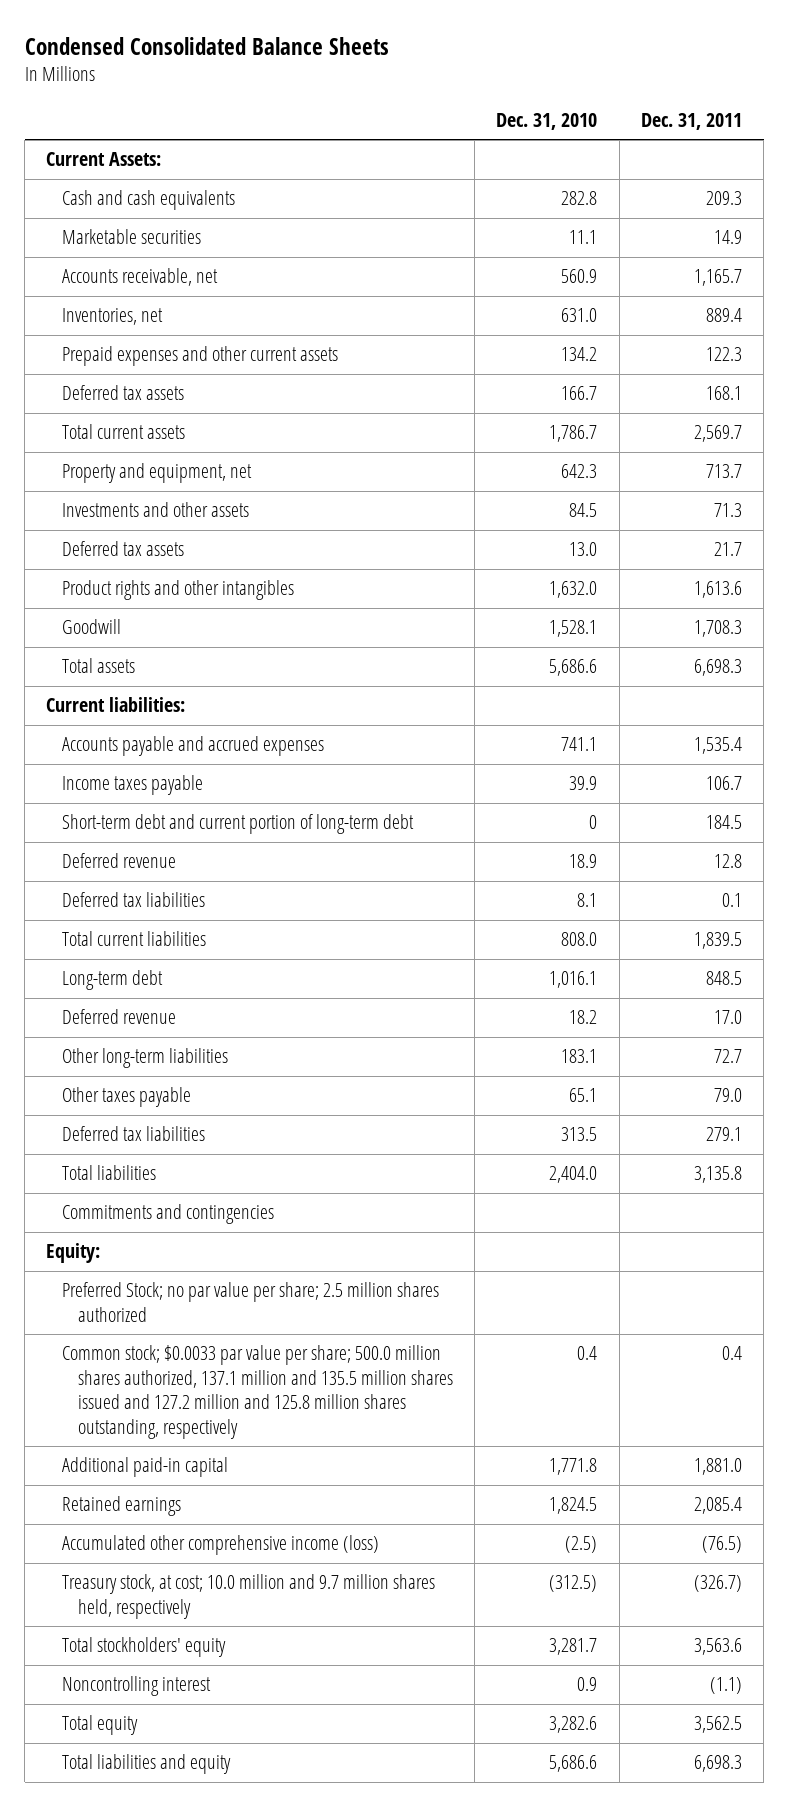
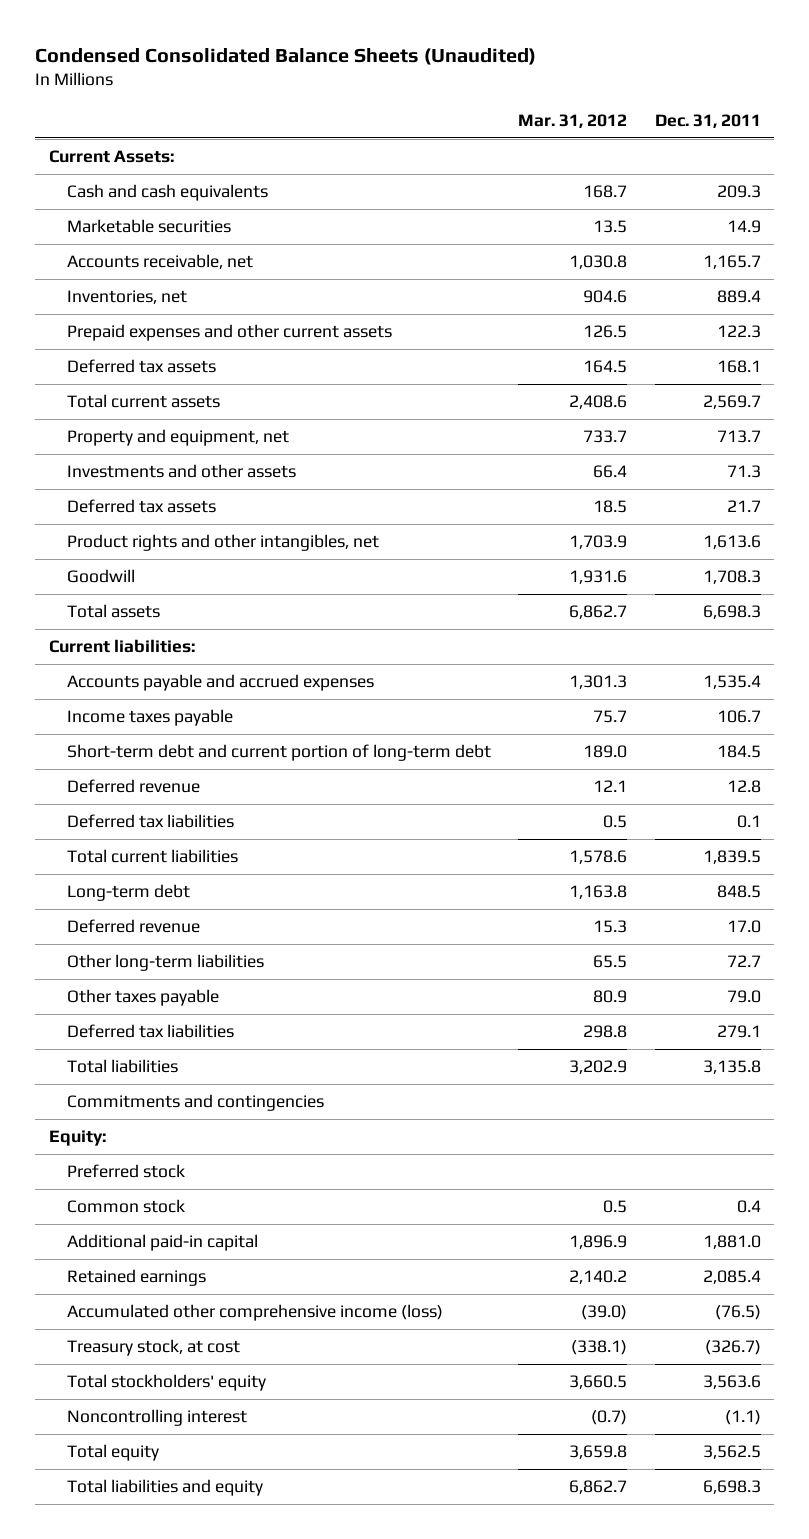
[24,36,389,55] Condensed Consolidated Balance Sheets -> [34,47,536,65] Condensed Consolidated Balance Sheets (Unaudited)
[496,112,598,130] Dec. 31, 2010 -> none
none -> [518,113,628,128] Mar. 31, 2012
[62,580,295,601] Product rights and other intangibles -> [66,534,379,552] Product rights and other intangibles, net
[62,1282,440,1322] Preferred Stock; no par value per share; 2.5 million shares authorized -> [66,1164,185,1179] Preferred stock
[62,1345,453,1439] Common stock; $0.0033 par value per share; 500.0 million shares authorized, 137.1 million and 135.5 million shares issued and 127.2 million and 125.8 million shares outstanding, respectively -> [66,1199,185,1214] Common stock
[62,1574,436,1619] Treasury stock, at cost; 10.0 million and 9.7 million shares held, respectively -> [66,1339,240,1357] Treasury stock, at cost

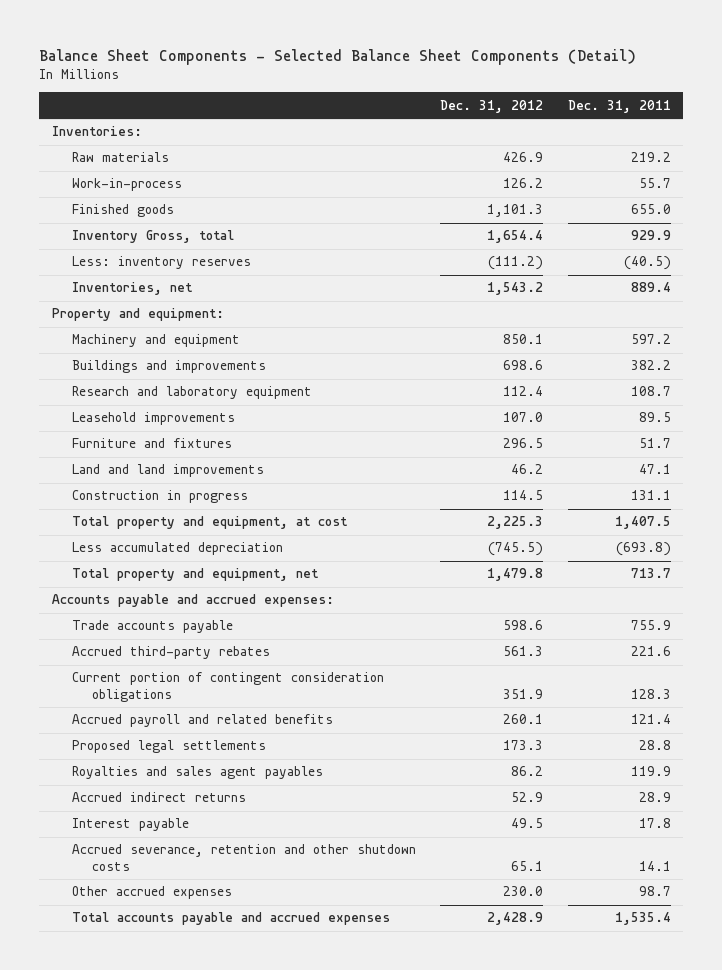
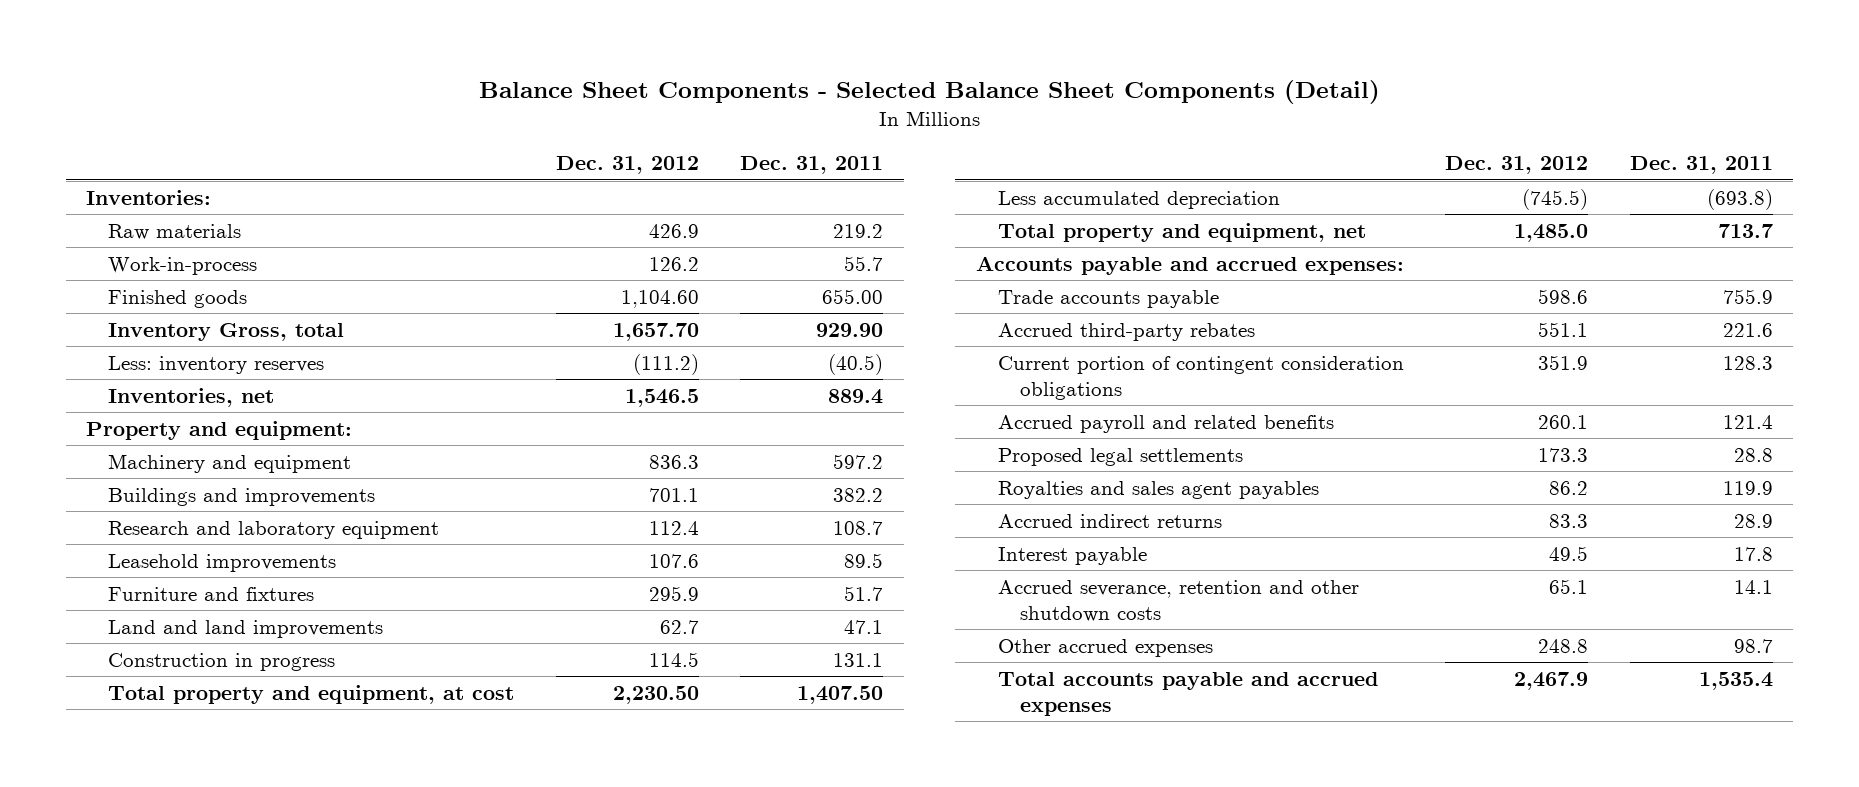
[487,204,544,218] 1,101.3 -> [620,289,699,308] 1,104.60
[630,204,671,215] 655.0 -> [821,288,883,304] 655.00
[487,230,544,244] 1,654.4 -> [612,322,699,341] 1,657.70
[630,230,671,241] 929.9 -> [815,322,883,337] 929.90
[487,282,544,296] 1,543.2 -> [624,388,699,407] 1,546.5
[503,334,544,345] 850.1 -> [648,454,699,469] 836.3
[503,360,544,371] 698.6 -> [648,487,699,502] 701.1
[503,412,544,423] 107.0 -> [648,553,699,568] 107.6
[503,438,544,449] 296.5 -> [648,585,699,601] 295.9
[511,464,544,475] 46.2 -> [659,619,699,634] 62.7
[487,516,544,530] 2,225.3 -> [612,685,699,704] 2,230.50
[614,516,671,530] 1,407.5 -> [796,685,883,704] 1,407.50
[487,568,544,582] 1,479.8 -> [1514,223,1589,242] 1,485.0
[503,646,544,657] 561.3 -> [1538,321,1589,337] 551.1
[511,792,544,803] 52.9 -> [1549,513,1589,528] 83.3
[503,886,544,897] 230.0 -> [1538,638,1589,653] 248.8
[487,912,544,926] 2,428.9 -> [1514,671,1589,690] 2,467.9

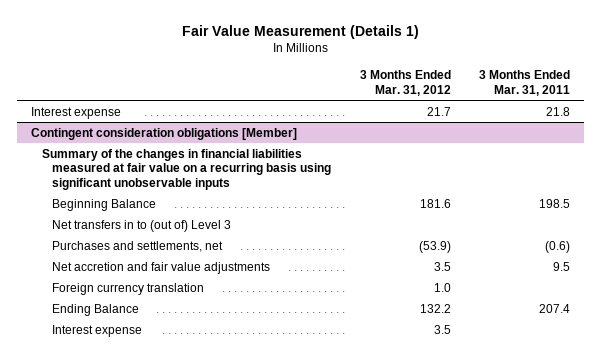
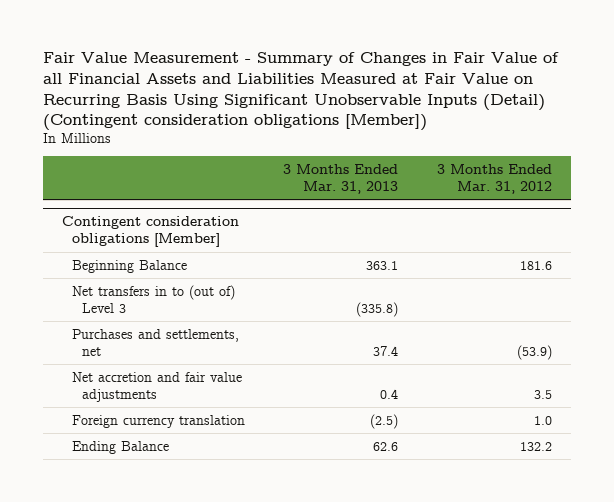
[181,24,419,39] Fair Value Measurement (Details 1) -> [42,52,559,132] Fair Value Measurement - Summary of Changes in Fair Value of all Financial Assets and Liabilities Measured at Fair Value on Recurring Basis Using Significant Unobservable Inputs (Detail) (Contingent consideration obligations [Member])
[478,70,570,97] 3 Months Ended Mar. 31, 2011 -> none
none -> [283,163,399,195] 3 Months Ended Mar. 31, 2013
[31,106,122,119] Interest expense -> none
[41,148,332,191] Summary of the changes in financial liabilities measured at fair value on a recurring basis using significant unobservable inputs -> none
[52,324,143,337] Interest expense -> none

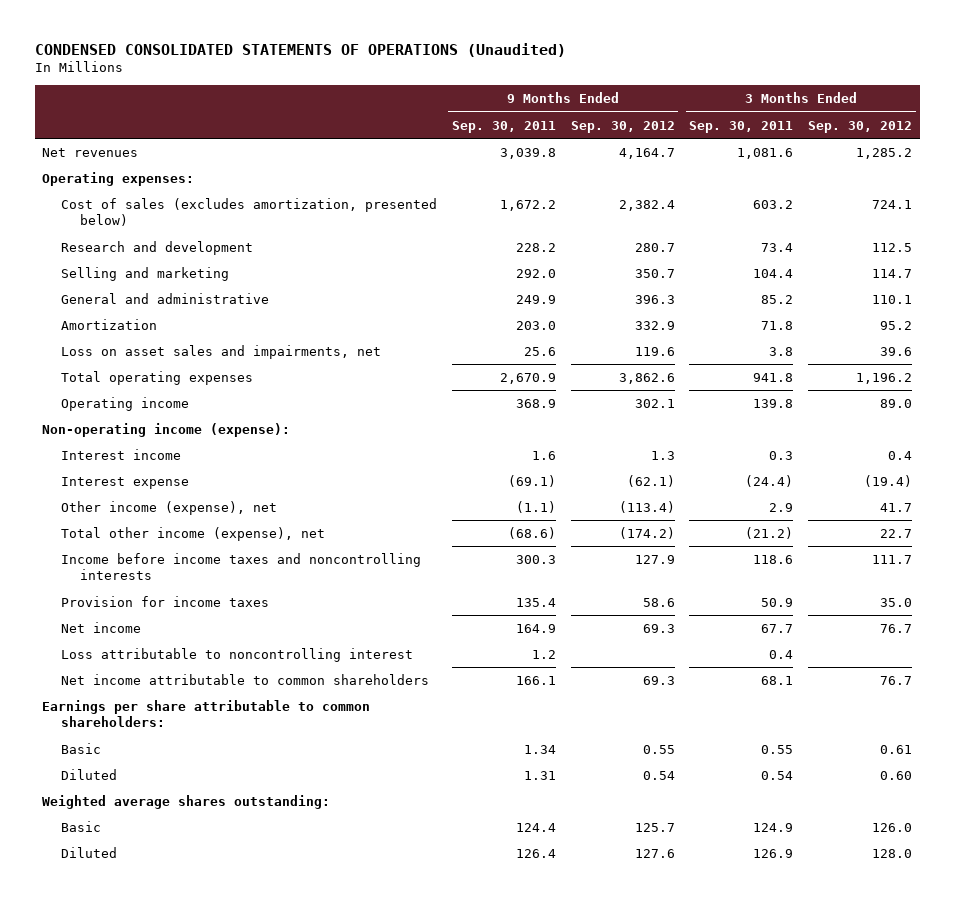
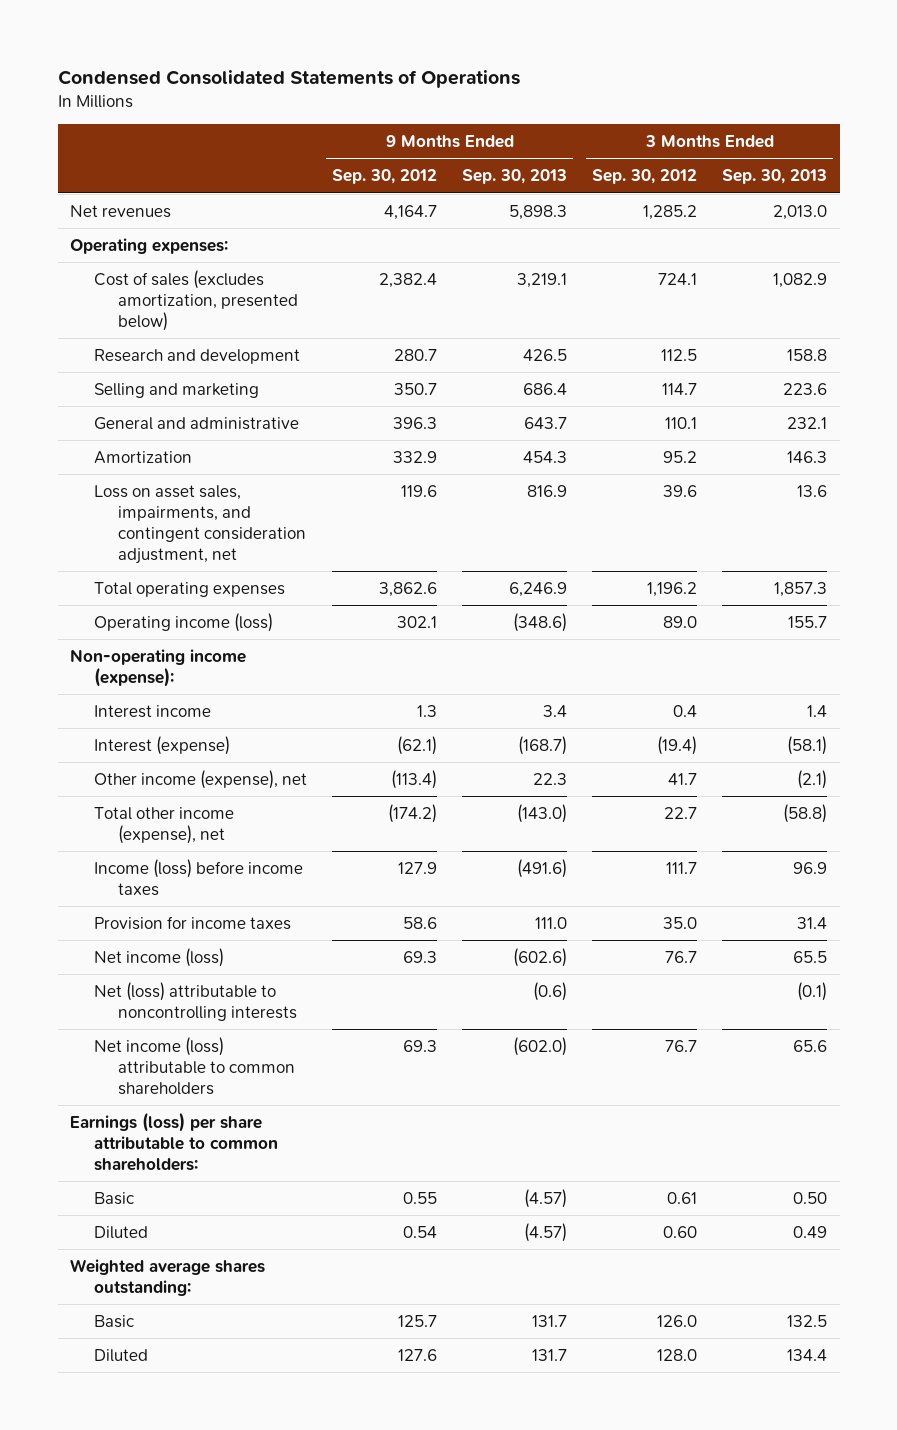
[34,42,566,57] CONDENSED CONSOLIDATED STATEMENTS OF OPERATIONS (Unaudited) -> [57,70,520,89] Condensed Consolidated Statements of Operations
[451,120,556,133] Sep. 30, 2011 -> none
[689,120,794,133] Sep. 30, 2011 -> none
none -> [462,169,568,185] Sep. 30, 2013
none -> [722,169,828,185] Sep. 30, 2013
[61,344,382,359] Loss on asset sales and impairments, net -> [94,484,307,564] Loss on asset sales, impairments, and contingent consideration adjustment, net
[61,396,190,411] Operating income -> [94,612,274,632] Operating income (loss)
[61,476,190,489] Interest expense -> [94,735,231,755] Interest (expense)
[61,552,422,581] Income before income taxes and noncontrolling interests -> [94,858,304,896] Income (loss) before income taxes
[61,621,142,633] Net income -> [94,947,225,967] Net income (loss)
[61,647,414,662] Loss attributable to noncontrolling interest -> [94,981,298,1021] Net (loss) attributable to noncontrolling interests
[61,673,430,685] Net income attributable to common shareholders -> [94,1036,296,1095] Net income (loss) attributable to common shareholders
[42,699,371,728] Earnings per share attributable to common shareholders: -> [70,1111,279,1171] Earnings (loss) per share attributable to common shareholders:

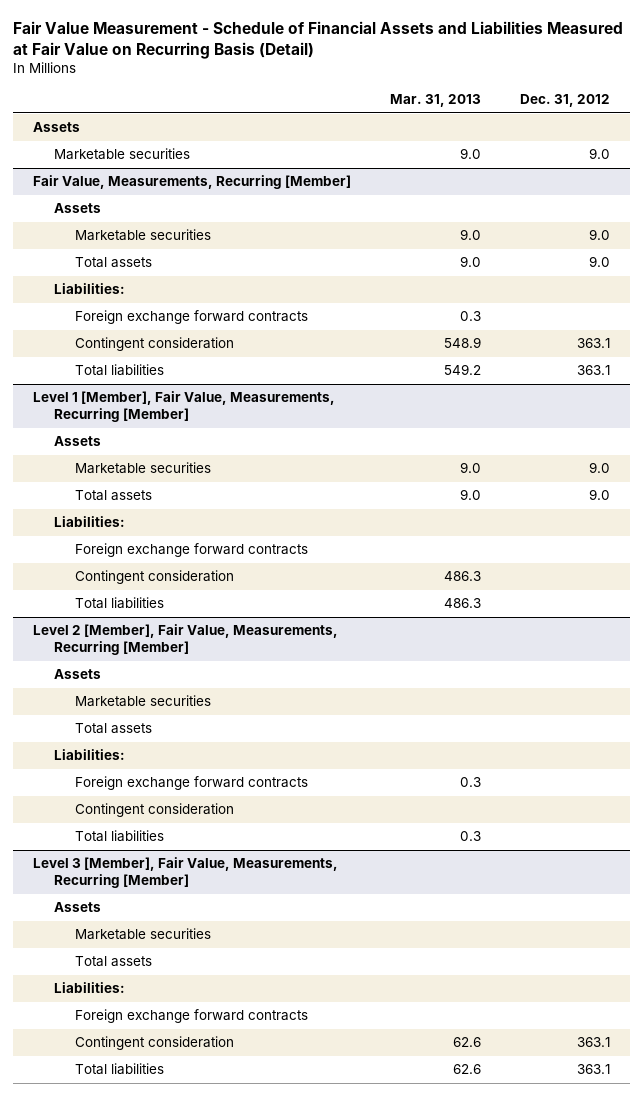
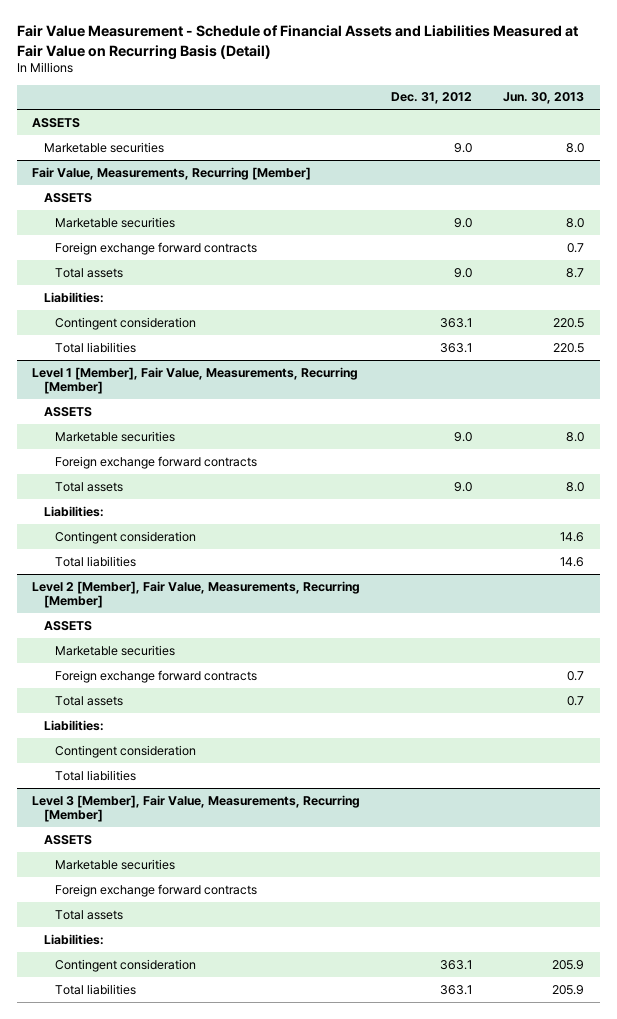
[390,94,482,108] Mar. 31, 2013 -> none
none -> [503,92,585,105] Jun. 30, 2013
[32,122,80,133] Assets -> [32,117,81,128] ASSETS
[54,203,102,214] Assets -> [43,192,92,203] ASSETS
[75,310,309,325] Foreign exchange forward contracts -> [54,241,257,255] Foreign exchange forward contracts
[54,436,102,447] Assets -> [43,406,92,417] ASSETS
[75,543,309,558] Foreign exchange forward contracts -> [54,455,257,469] Foreign exchange forward contracts
[54,669,102,680] Assets -> [43,620,92,631] ASSETS
[75,776,309,791] Foreign exchange forward contracts -> [54,669,257,683] Foreign exchange forward contracts
[54,902,102,913] Assets -> [43,834,92,845] ASSETS
[75,1009,309,1024] Foreign exchange forward contracts -> [54,883,257,897] Foreign exchange forward contracts

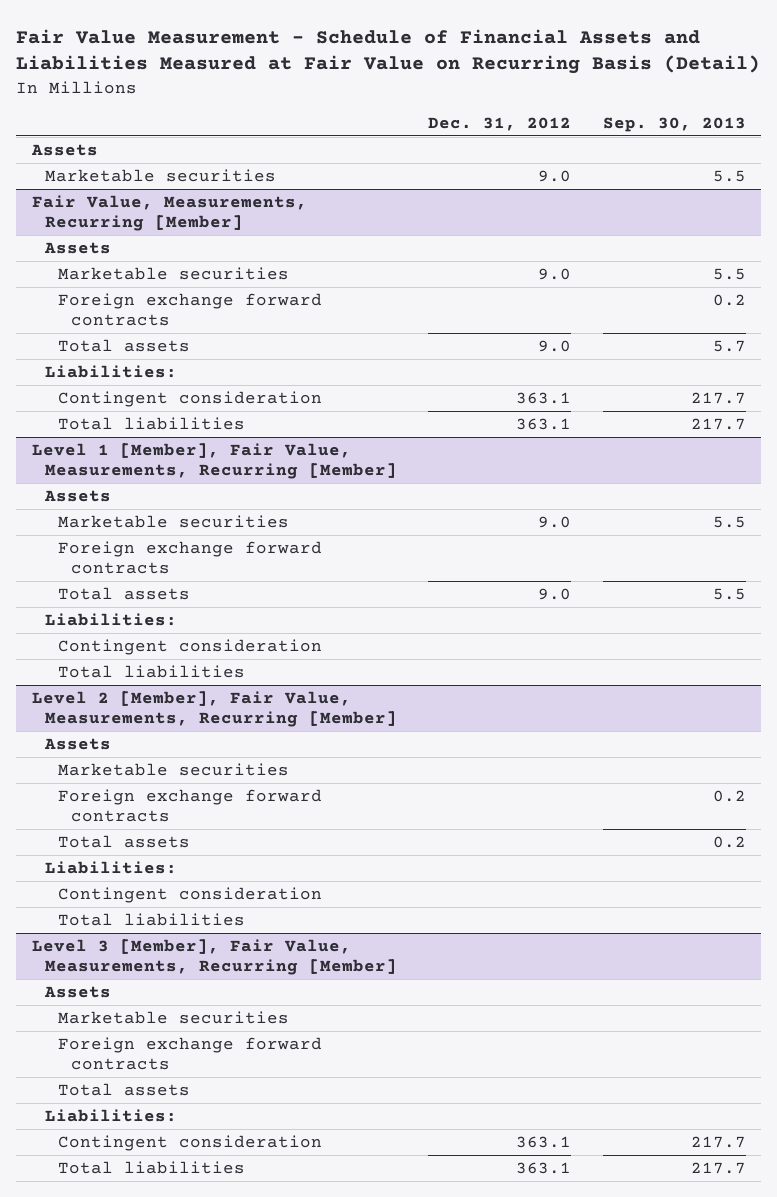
[503,92,585,105] Jun. 30, 2013 -> none
none -> [602,117,746,133] Sep. 30, 2013
[32,117,81,128] ASSETS -> [30,143,98,156] Assets
[43,192,92,203] ASSETS -> [43,241,111,254] Assets
[43,406,92,417] ASSETS -> [43,489,111,502] Assets
[43,620,92,631] ASSETS -> [43,737,111,750] Assets
[43,834,92,845] ASSETS -> [43,985,111,998] Assets

